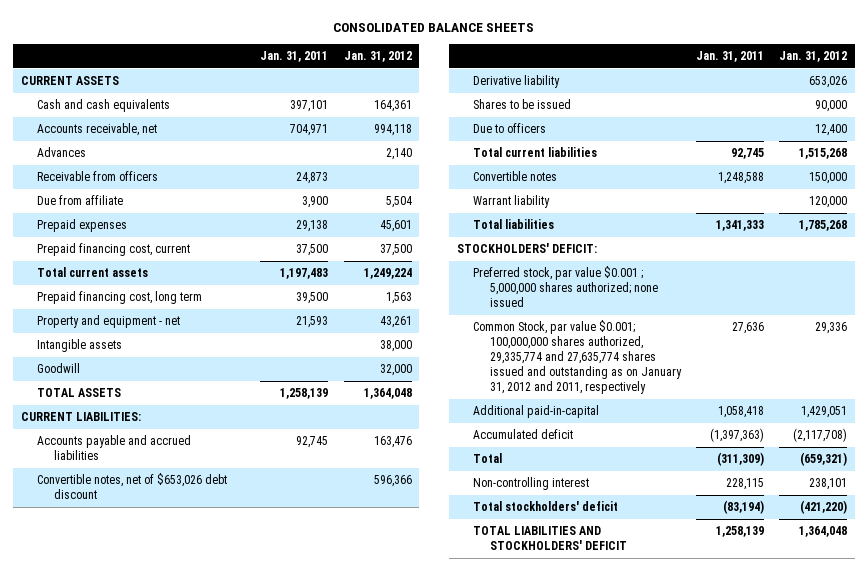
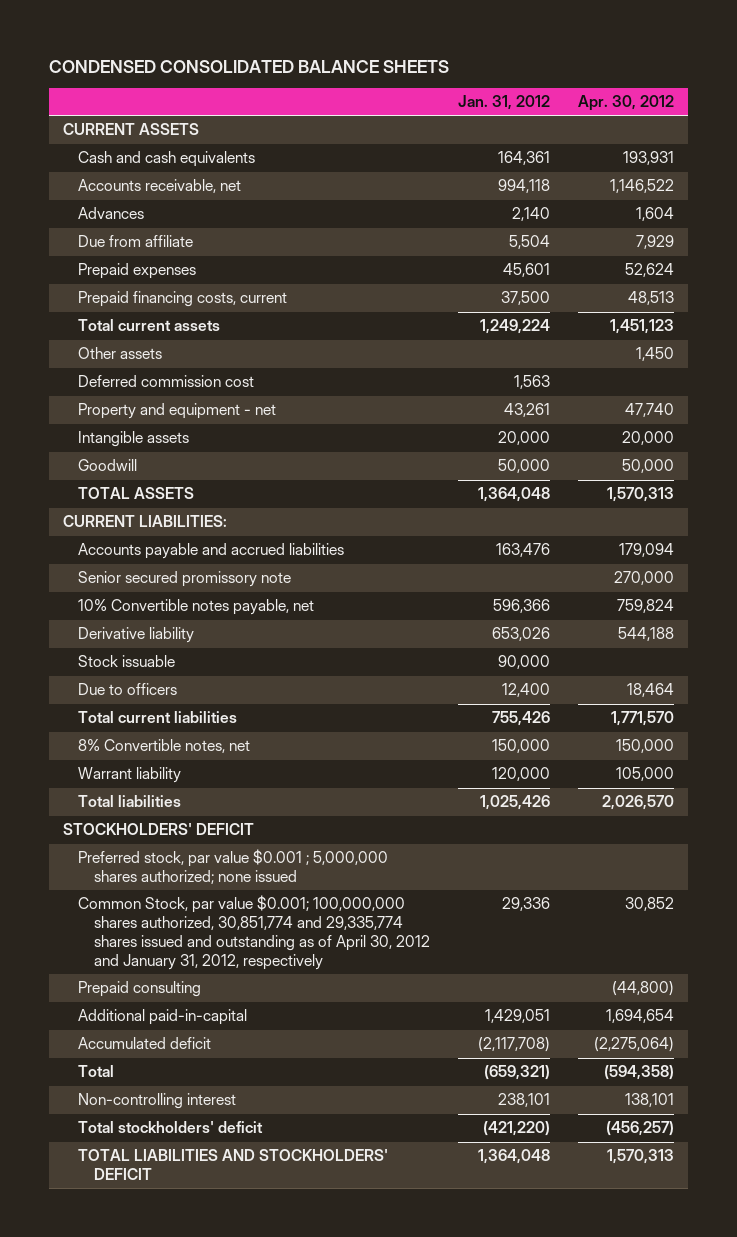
[333,22,535,32] CONSOLIDATED BALANCE SHEETS -> [48,59,449,73] CONDENSED CONSOLIDATED BALANCE SHEETS
[260,51,329,63] Jan. 31, 2011 -> none
none -> [577,95,674,112] Apr. 30, 2012
[37,171,159,182] Receivable from officers -> none
[37,243,191,257] Prepaid financing cost, current -> [78,291,288,308] Prepaid financing costs, current
none -> [78,347,163,360] Other assets
[37,291,203,305] Prepaid financing cost, long term -> [78,375,255,388] Deferred commission cost
[379,340,412,353] 38,000 -> [497,431,550,446] 20,000
[379,364,412,377] 32,000 -> [497,459,550,474] 50,000
none -> [78,571,292,588] Senior secured promissory note
[37,473,228,500] Convertible notes, net of $653,026 debt discount -> [78,599,315,616] 10% Convertible notes payable, net
[473,99,572,110] Shares to be issued -> [78,655,176,668] Stock issuable
[799,148,848,160] 1,515,268 -> [491,711,550,727] 755,426
[473,171,558,182] Convertible notes -> [78,739,251,754] 8% Convertible notes, net
[799,220,848,232] 1,785,268 -> [479,795,550,811] 1,025,426
[456,243,597,254] STOCKHOLDERS' DEFICIT: -> [62,823,254,836] STOCKHOLDERS' DEFICIT
[473,320,682,394] Common Stock, par value $0.001; 100,000,000 shares authorized, 29,335,774 and 27,635,774 shares issued and outstanding as on January 31, 2012 and 2011, respectively -> [78,895,430,970] Common Stock, par value $0.001; 100,000,000 shares authorized, 30,851,774 and 29,335,774 shares issued and outstanding as of April 30, 2012 and January 31, 2012, respectively
none -> [78,981,202,998] Prepaid consulting

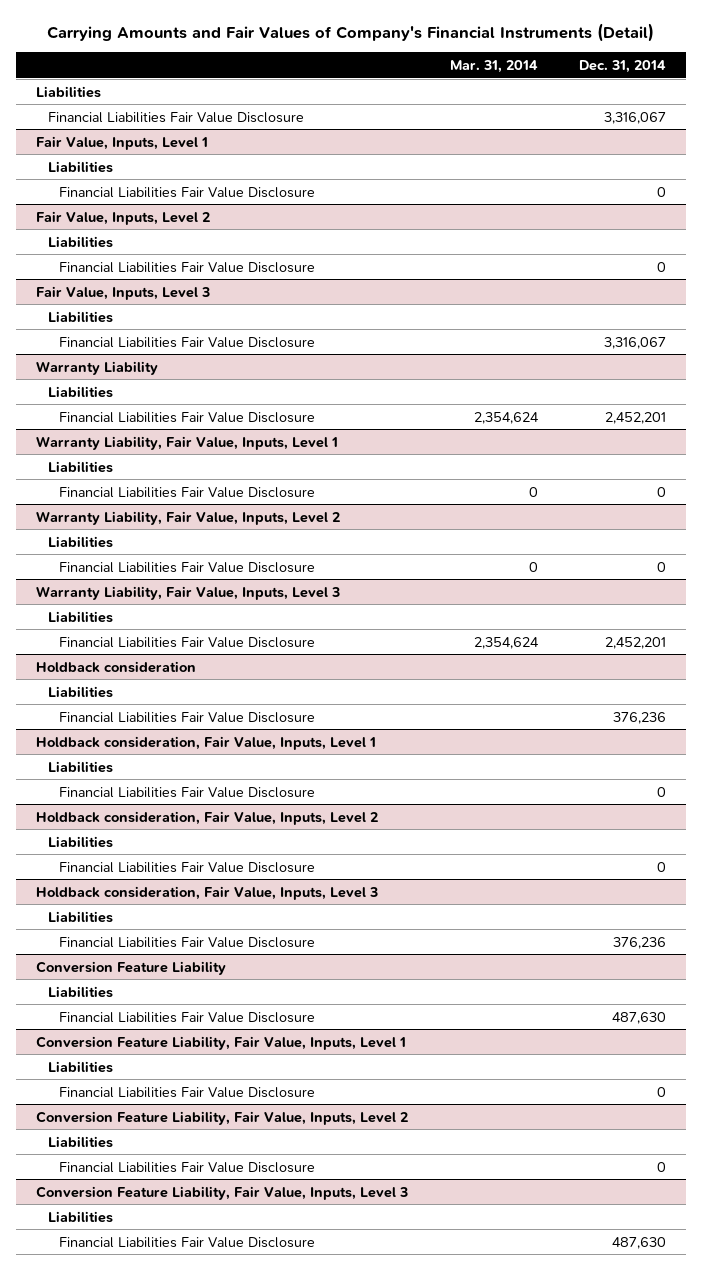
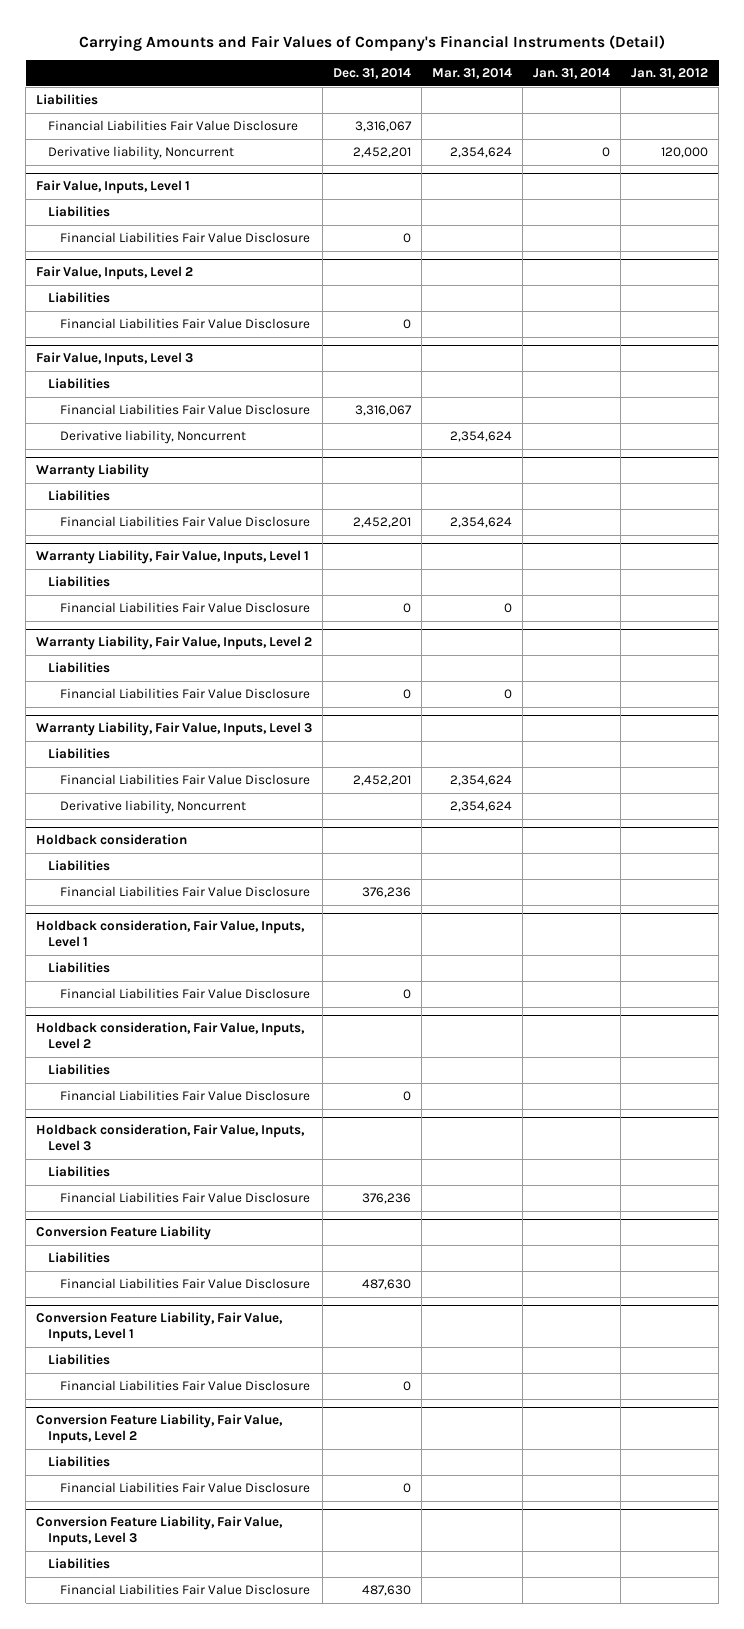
none -> [533,68,611,80] Jan. 31, 2014
none -> [631,68,709,80] Jan. 31, 2012
none -> [47,146,234,161] Derivative liability, Noncurrent
none -> [59,430,246,445] Derivative liability, Noncurrent
none -> [59,800,246,815] Derivative liability, Noncurrent

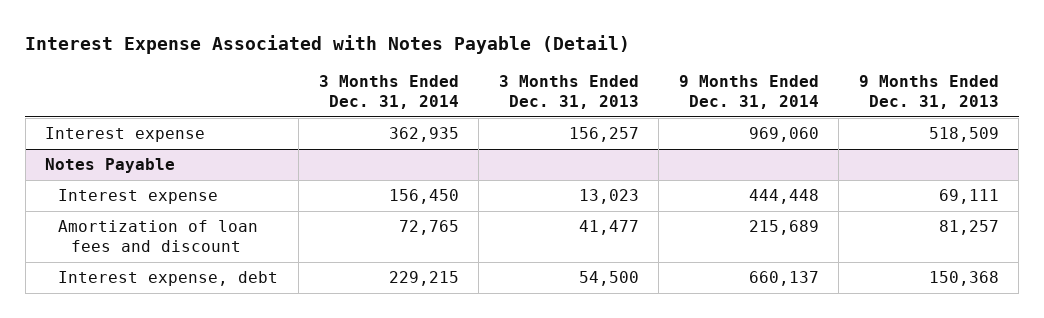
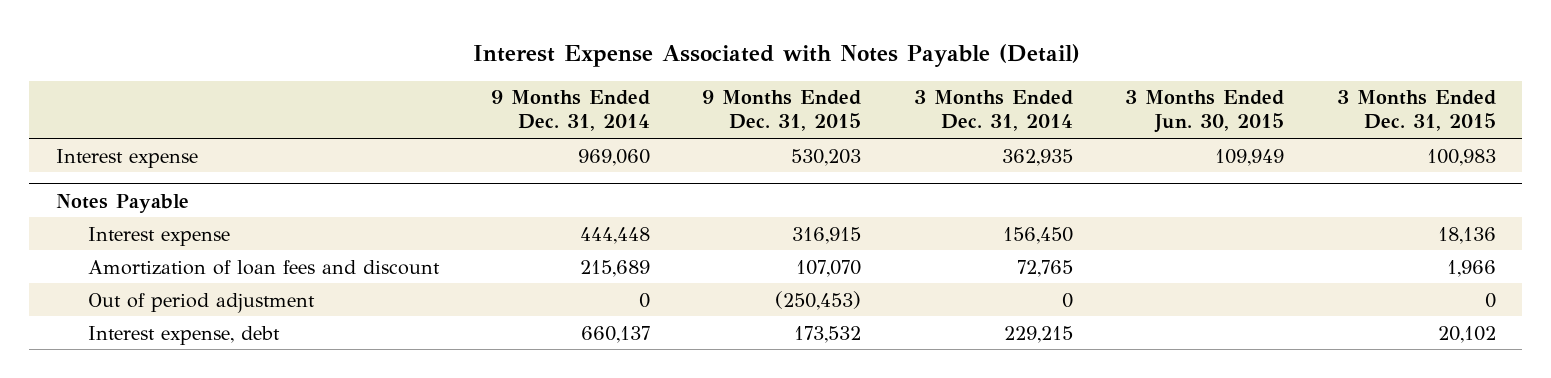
[498,74,639,109] 3 Months Ended Dec. 31, 2013 -> none
[858,74,999,109] 9 Months Ended Dec. 31, 2013 -> none
none -> [702,90,862,132] 9 Months Ended Dec. 31, 2015
none -> [1125,90,1285,134] 3 Months Ended Jun. 30, 2015
none -> [1336,90,1496,132] 3 Months Ended Dec. 31, 2015
none -> [87,292,315,313] Out of period adjustment

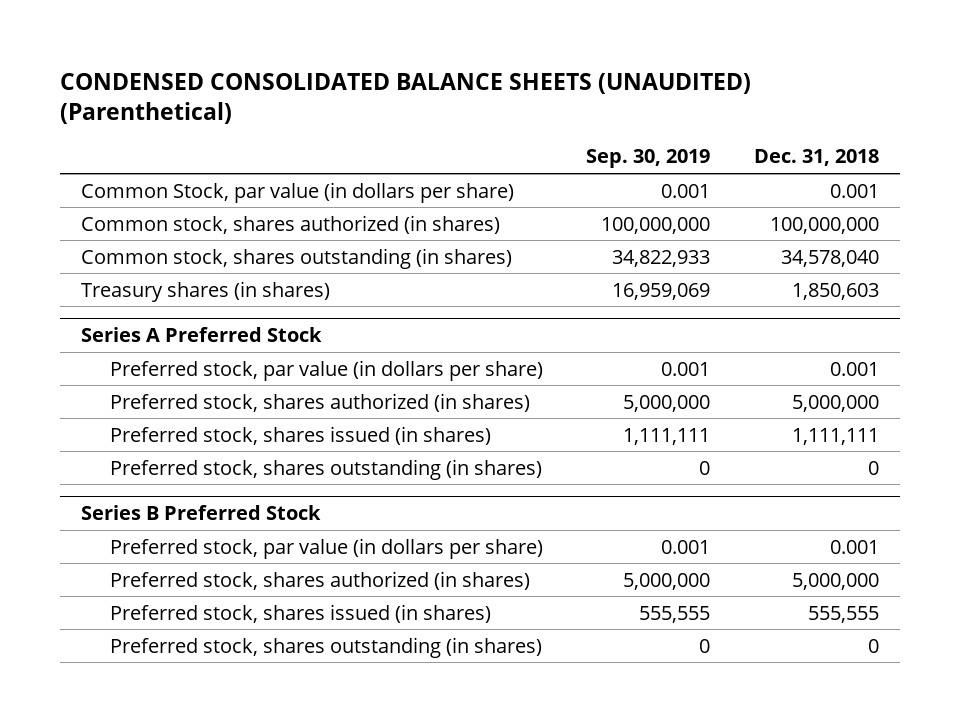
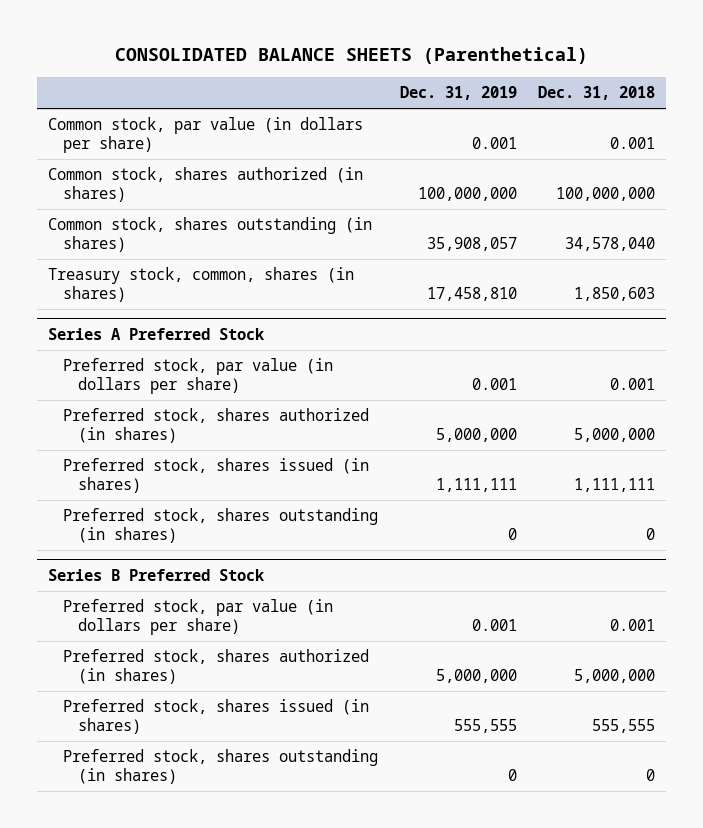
[59,73,751,125] CONDENSED CONSOLIDATED BALANCE SHEETS (UNAUDITED) (Parenthetical) -> [114,47,588,65] CONSOLIDATED BALANCE SHEETS (Parenthetical)
[586,149,711,169] Sep. 30, 2019 -> none
none -> [399,86,517,101] Dec. 31, 2019
[81,181,515,203] Common Stock, par value (in dollars per share) -> [47,117,363,154] Common stock, par value (in dollars per share)
[81,280,331,302] Treasury shares (in shares) -> [47,267,354,303] Treasury stock, common, shares (in shares)

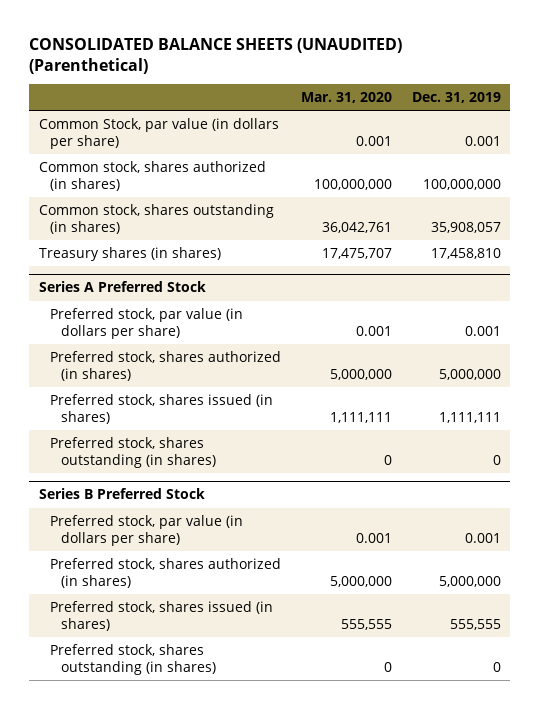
[114,47,588,65] CONSOLIDATED BALANCE SHEETS (Parenthetical) -> [29,38,403,74] CONSOLIDATED BALANCE SHEETS (UNAUDITED) (Parenthetical)
[538,86,656,101] Dec. 31, 2018 -> none
none -> [300,91,392,103] Mar. 31, 2020
[47,117,363,154] Common stock, par value (in dollars per share) -> [39,117,280,149] Common Stock, par value (in dollars per share)
[47,267,354,303] Treasury stock, common, shares (in shares) -> [39,246,222,261] Treasury shares (in shares)

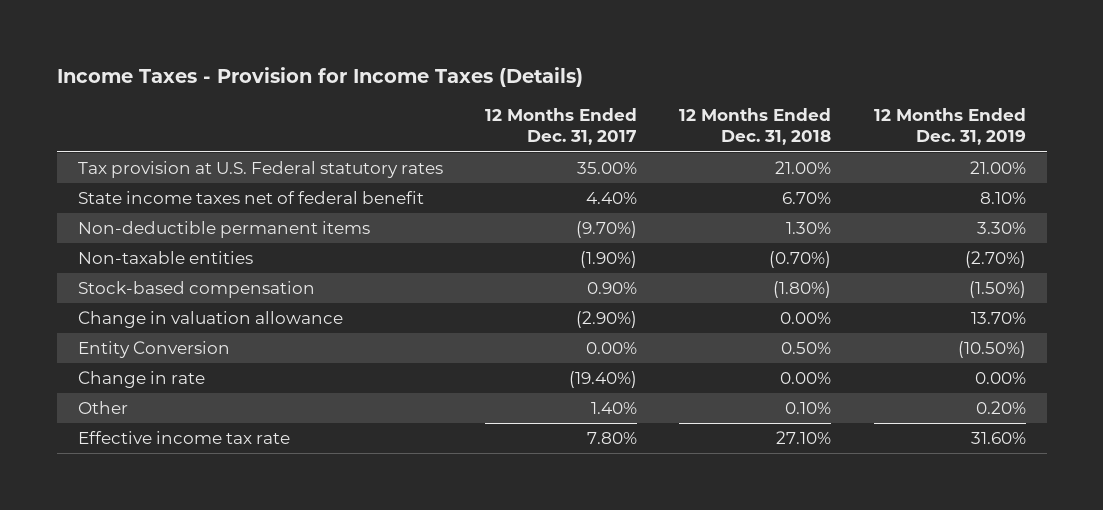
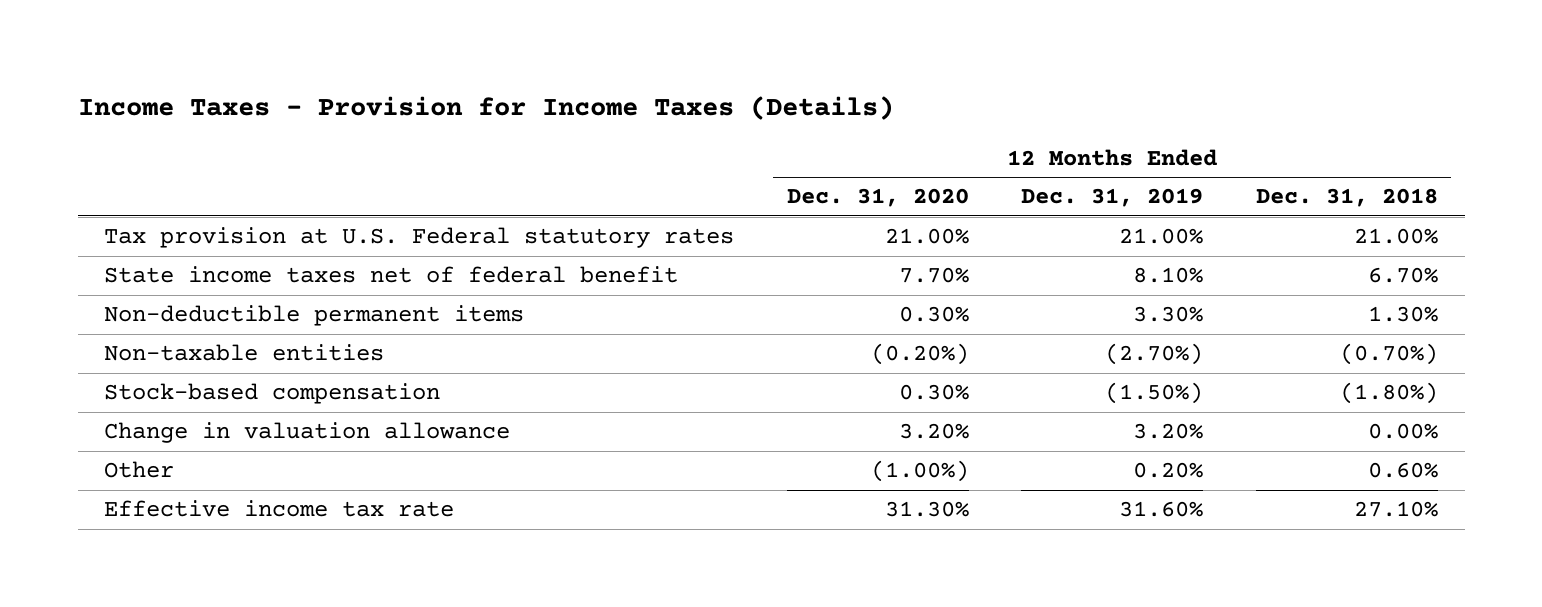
[485,107,638,146] 12 Months Ended Dec. 31, 2017 -> none
none -> [786,188,969,208] Dec. 31, 2020
[77,340,230,358] Entity Conversion -> none
[77,370,205,388] Change in rate -> none
[970,311,1026,324] 13.70% -> [1133,423,1204,440] 3.20%
[785,401,832,414] 0.10% -> [1368,462,1439,479] 0.60%

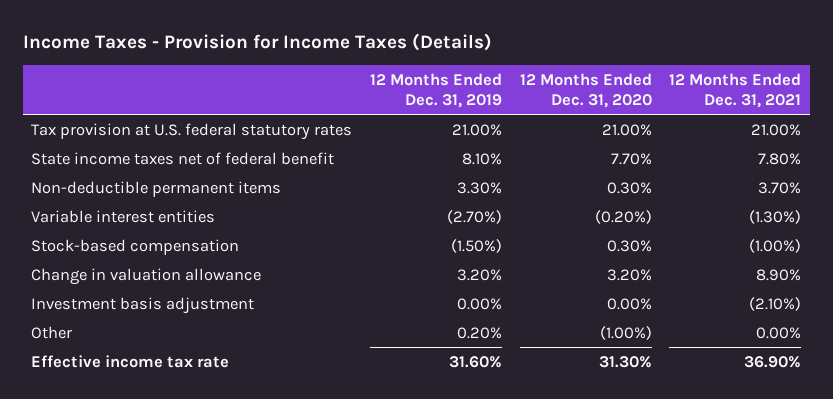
[1256,188,1439,208] Dec. 31, 2018 -> none
none -> [669,73,802,108] 12 Months Ended Dec. 31, 2021
[103,227,734,249] Tax provision at U.S. Federal statutory rates -> [31,122,353,140] Tax provision at U.S. federal statutory rates
[103,344,384,362] Non-taxable entities -> [31,209,216,223] Variable interest entities
none -> [31,296,255,314] Investment basis adjustment

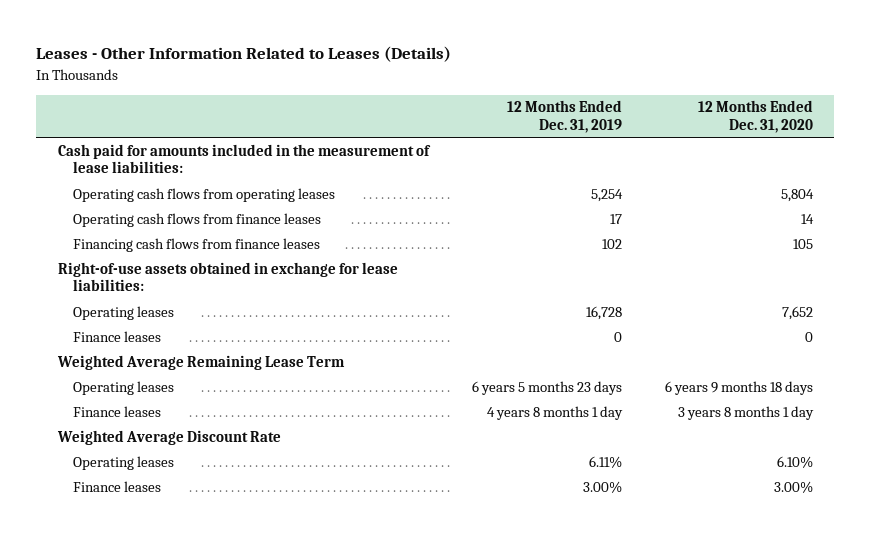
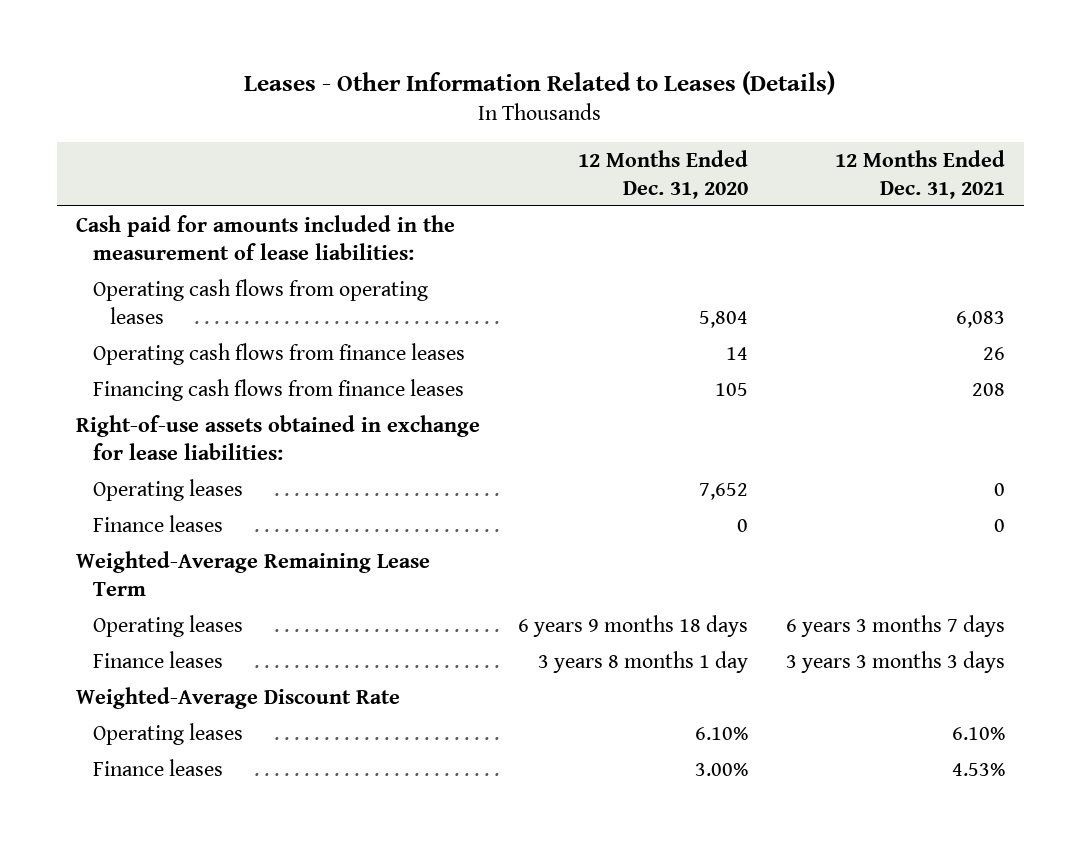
[506,100,622,133] 12 Months Ended Dec. 31, 2019 -> none
none -> [834,149,1005,199] 12 Months Ended Dec. 31, 2021
[56,354,345,370] Weighted Average Remaining Lease Term -> [75,550,430,596] Weighted-Average Remaining Lease Term
[56,429,281,445] Weighted Average Discount Rate -> [75,686,400,709] Weighted-Average Discount Rate

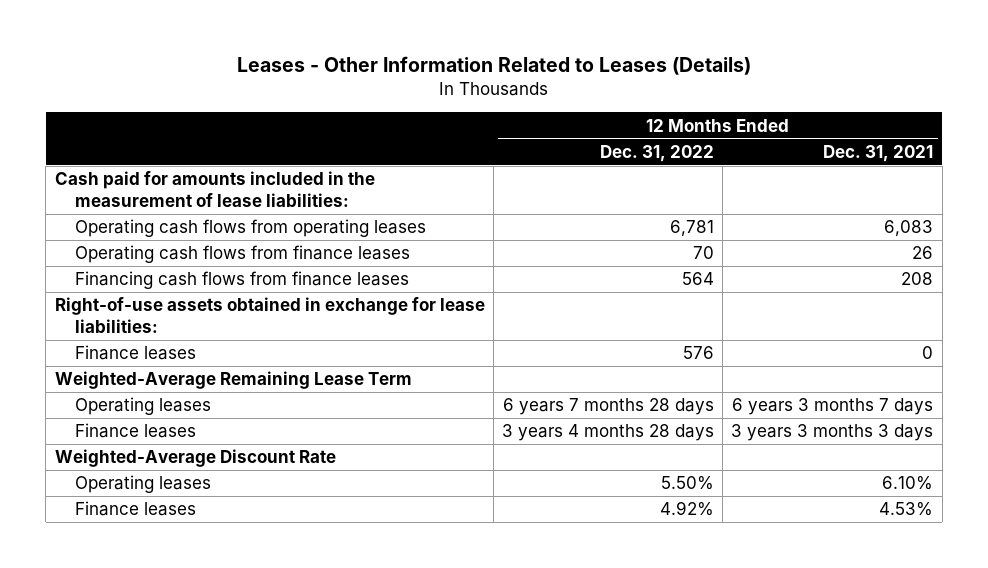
[577,149,748,199] 12 Months Ended Dec. 31, 2020 -> none
none -> [599,144,714,162] Dec. 31, 2022
[93,478,244,501] Operating leases -> none

